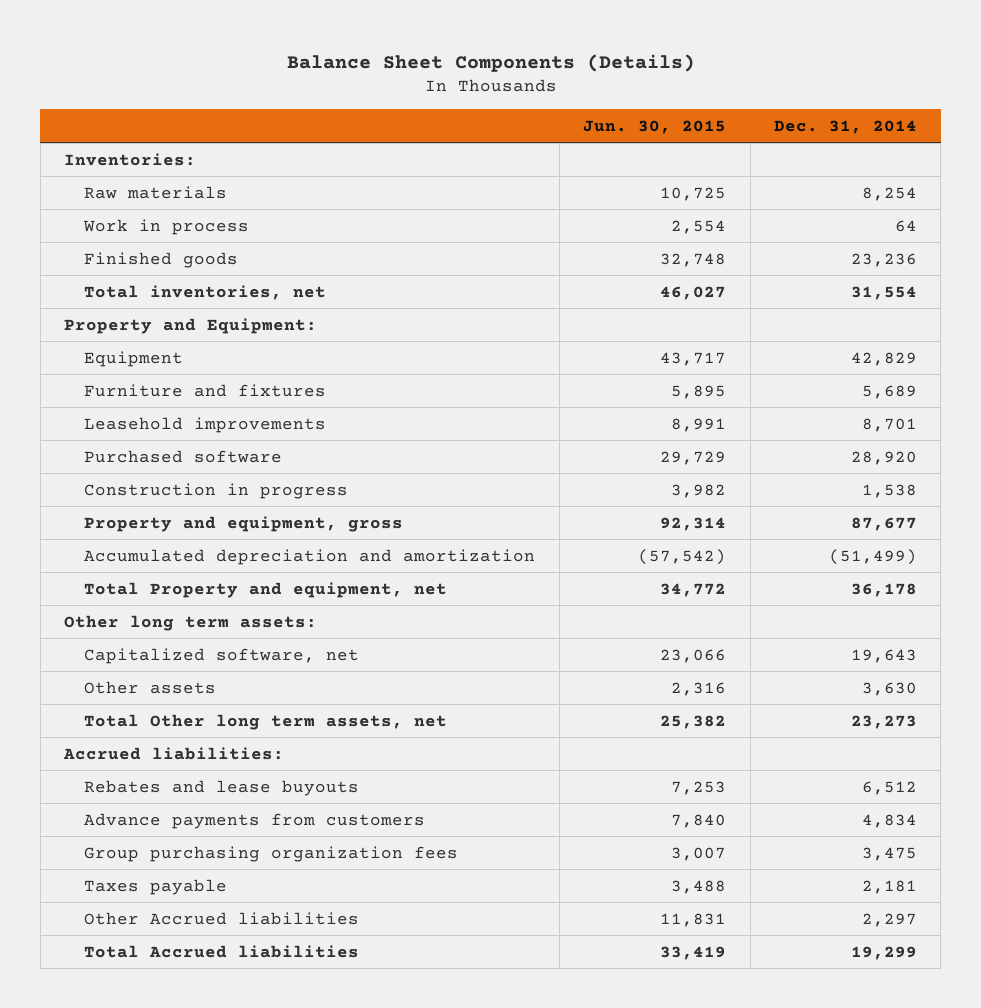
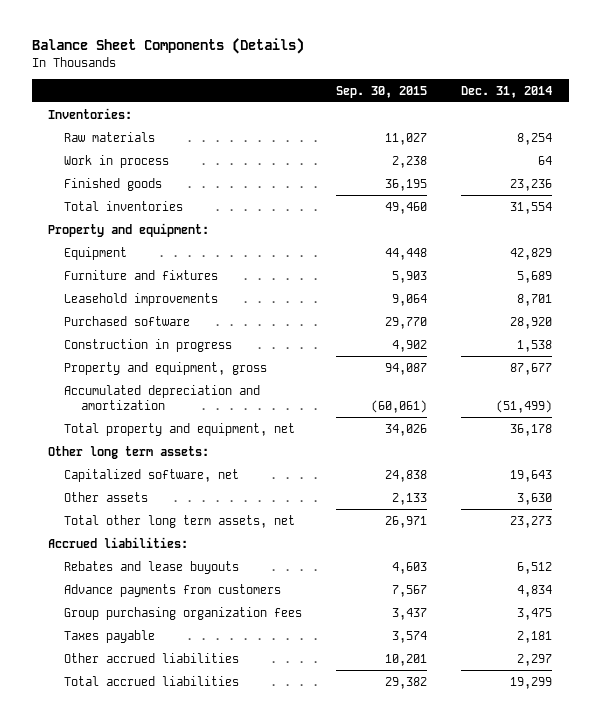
[583,119,727,134] Jun. 30, 2015 -> none
none -> [336,85,428,98] Sep. 30, 2015
[84,284,327,300] Total inventories, net -> [64,200,184,211] Total inventories
[64,317,318,334] Property and Equipment: -> [48,222,210,237] Property and equipment:
[84,581,448,598] Total Property and equipment, net -> [64,422,296,436] Total property and equipment, net
[84,713,448,730] Total Other long term assets, net -> [64,514,296,528] Total other long term assets, net
[84,911,360,925] Other Accrued liabilities -> [64,652,240,663] Other accrued liabilities
[84,944,360,958] Total Accrued liabilities -> [64,675,240,686] Total accrued liabilities

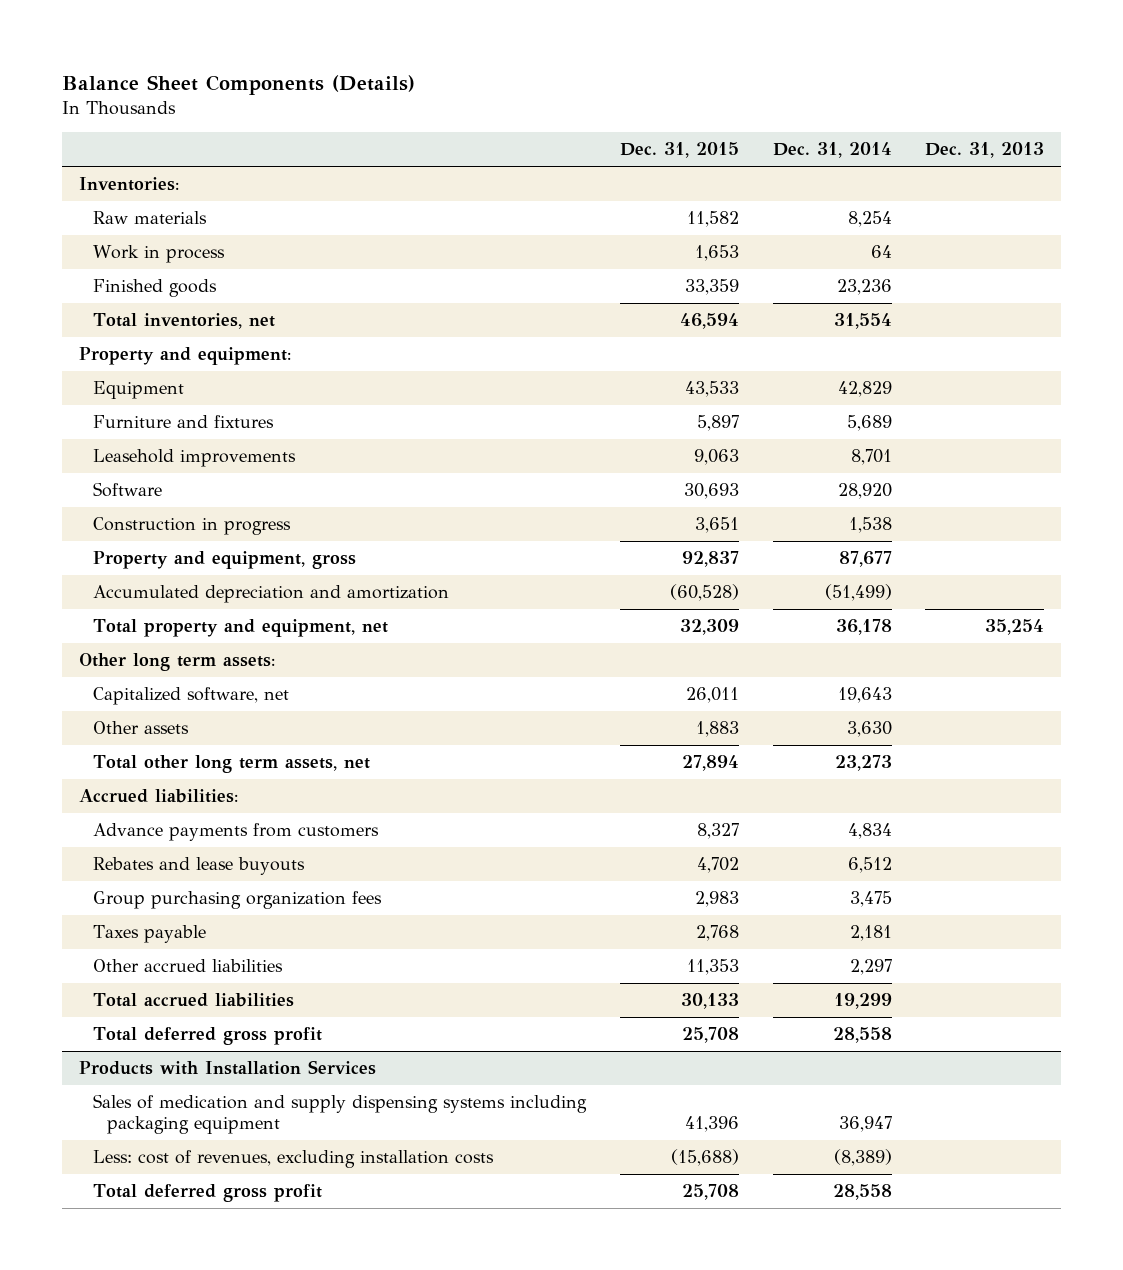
[336,85,428,98] Sep. 30, 2015 -> none
none -> [619,142,739,159] Dec. 31, 2015
none -> [925,142,1045,159] Dec. 31, 2013
[64,200,184,211] Total inventories -> [92,313,275,330] Total inventories, net
[64,315,191,326] Purchased software -> [92,482,162,498] Software
[64,560,240,574] Rebates and lease buyouts -> [92,857,305,876] Rebates and lease buyouts
none -> [92,1027,322,1046] Total deferred gross profit
none -> [78,1060,376,1076] Products with Installation Services
none -> [92,1094,587,1135] Sales of medication and supply dispensing systems including packaging equipment
none -> [92,1150,494,1169] Less: cost of revenues, excluding installation costs
none -> [92,1184,322,1203] Total deferred gross profit

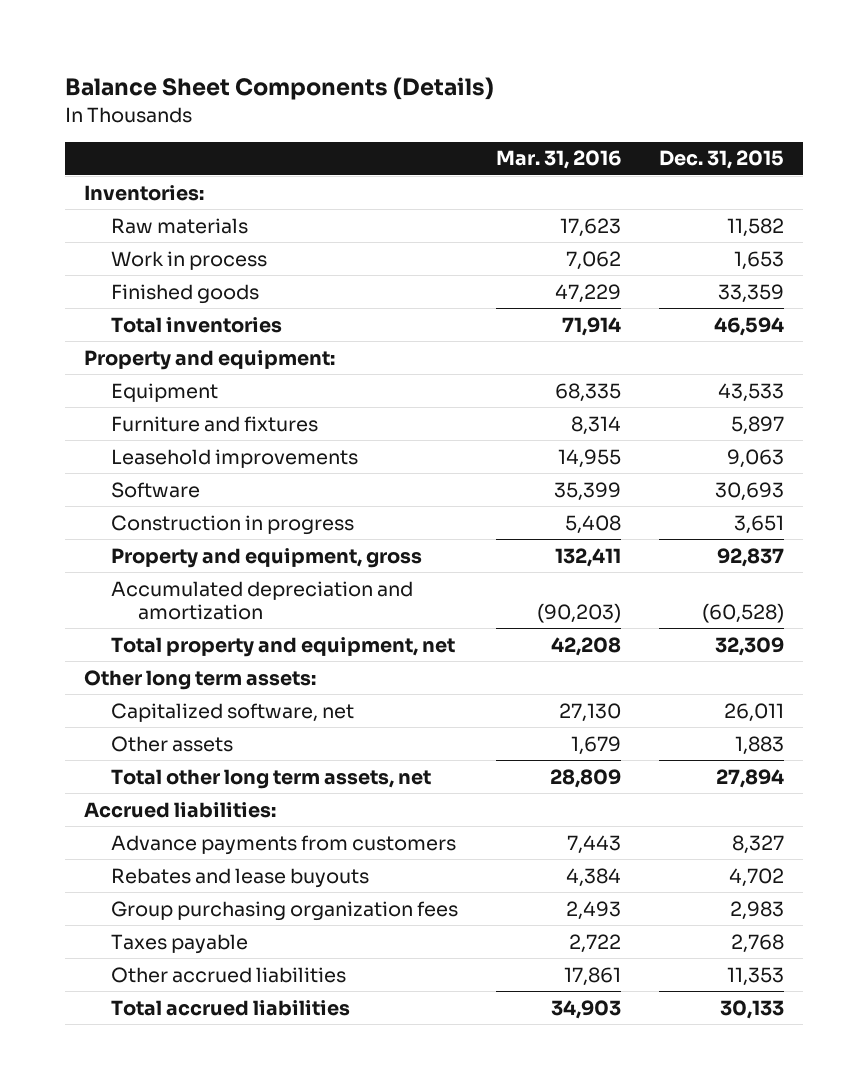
[772,142,892,159] Dec. 31, 2014 -> none
[925,142,1045,159] Dec. 31, 2013 -> none
none -> [495,150,621,170] Mar. 31, 2016
[92,313,275,330] Total inventories, net -> [110,316,282,333] Total inventories
[92,1027,322,1046] Total deferred gross profit -> none
[78,1060,376,1076] Products with Installation Services -> none
[92,1094,587,1135] Sales of medication and supply dispensing systems including packaging equipment -> none
[92,1150,494,1169] Less: cost of revenues, excluding installation costs -> none
[92,1184,322,1203] Total deferred gross profit -> none

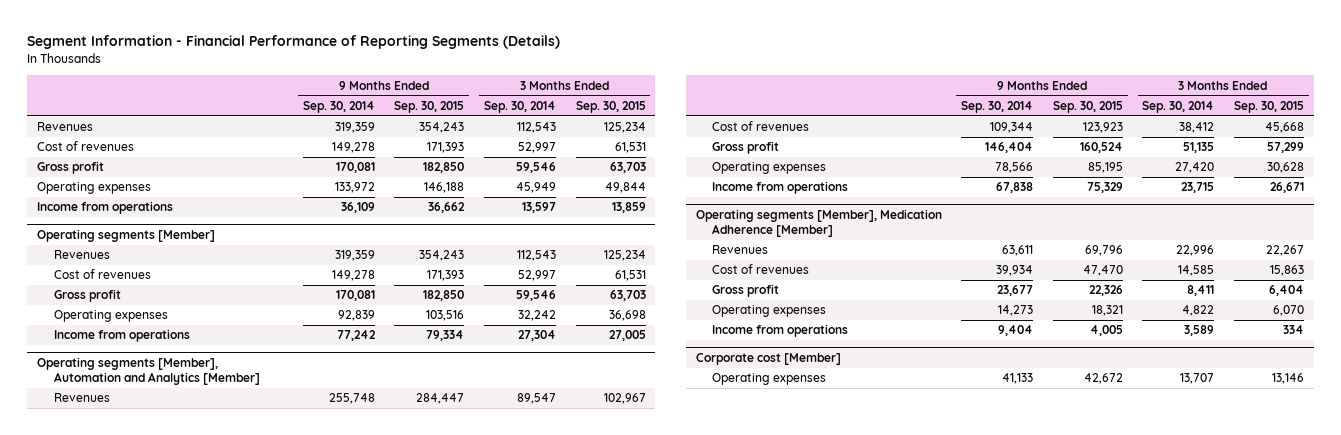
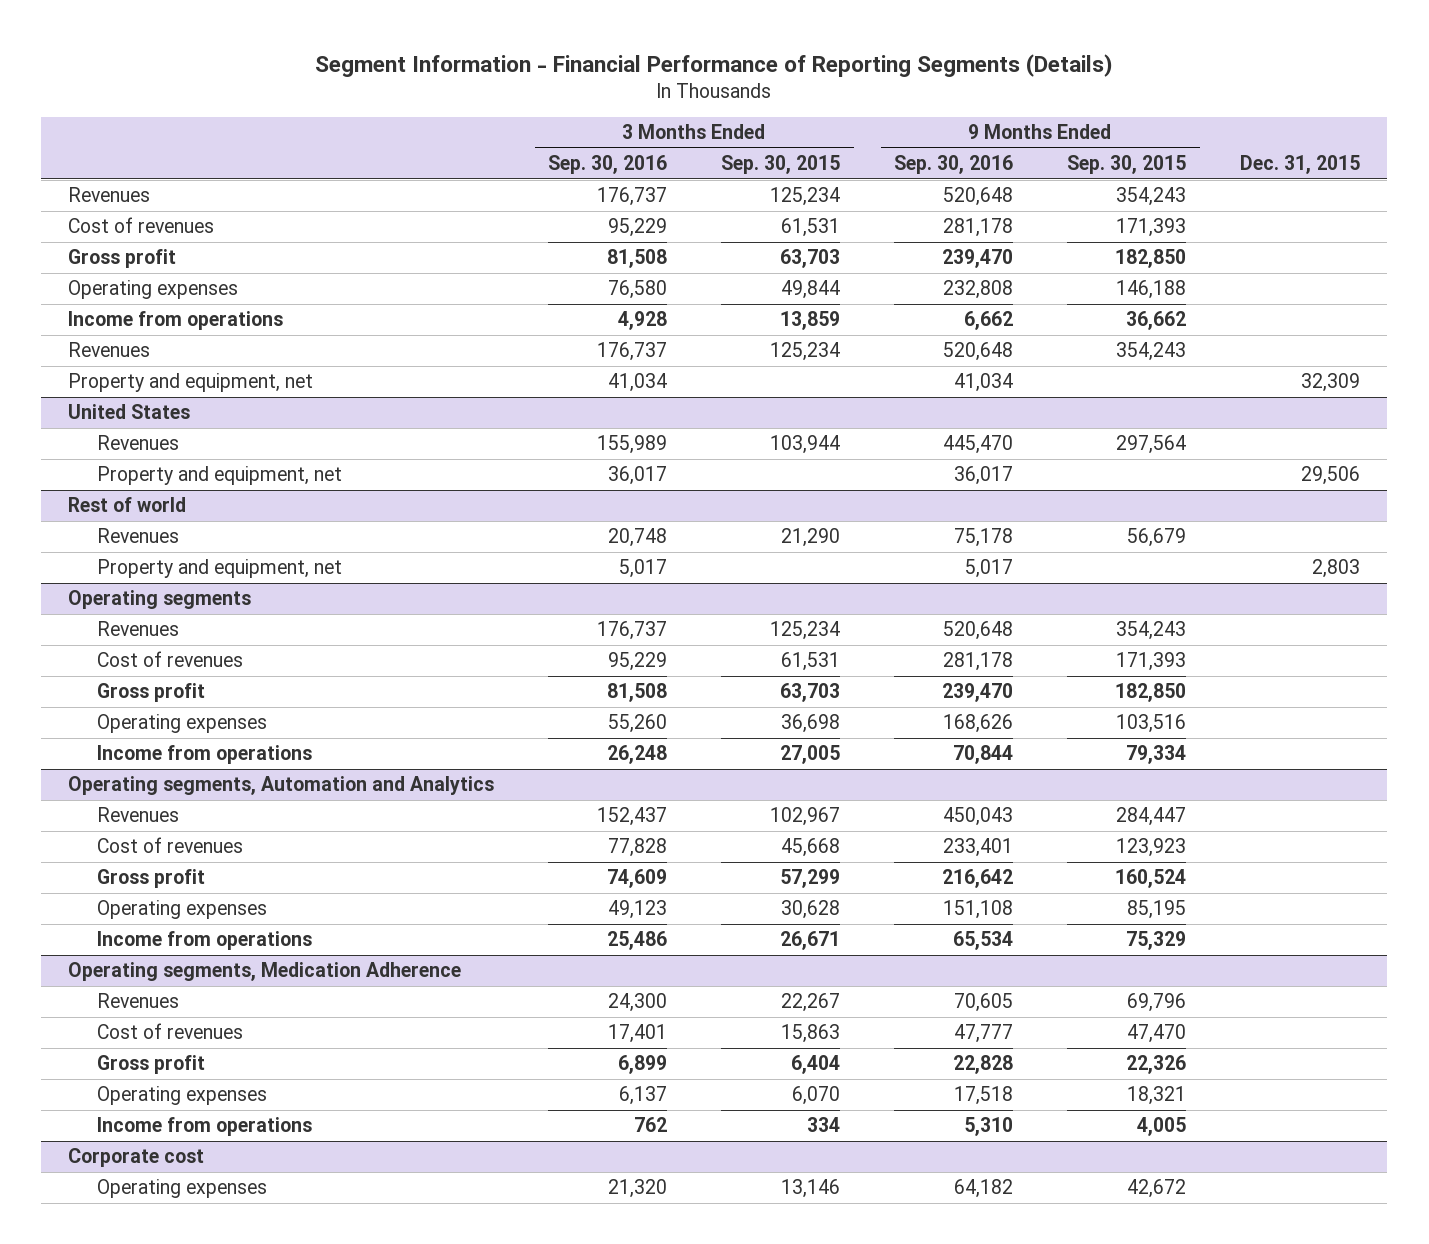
[302,100,375,113] Sep. 30, 2014 -> none
[483,100,556,113] Sep. 30, 2014 -> none
none -> [548,154,668,174] Sep. 30, 2016
none -> [894,154,1014,174] Sep. 30, 2016
none -> [1240,154,1361,174] Dec. 31, 2015
[37,229,216,243] Operating segments [Member] -> none
none -> [68,373,314,393] Property and equipment, net
none -> [68,404,191,420] United States
none -> [96,435,179,451] Revenues
none -> [96,466,342,486] Property and equipment, net
none -> [68,497,187,513] Rest of world
none -> [96,528,179,544] Revenues
none -> [96,559,342,579] Property and equipment, net
none -> [68,590,252,610] Operating segments
none -> [96,621,179,637] Revenues
[37,357,260,386] Operating segments [Member], Automation and Analytics [Member] -> [68,776,495,796] Operating segments, Automation and Analytics
[695,209,942,238] Operating segments [Member], Medication Adherence [Member] -> [68,962,462,982] Operating segments, Medication Adherence
[695,353,841,366] Corporate cost [Member] -> [68,1148,205,1168] Corporate cost

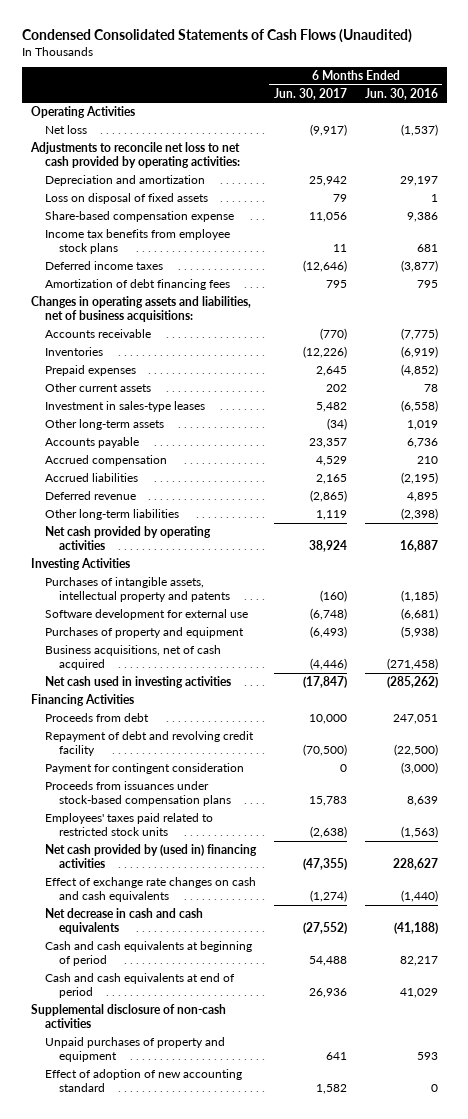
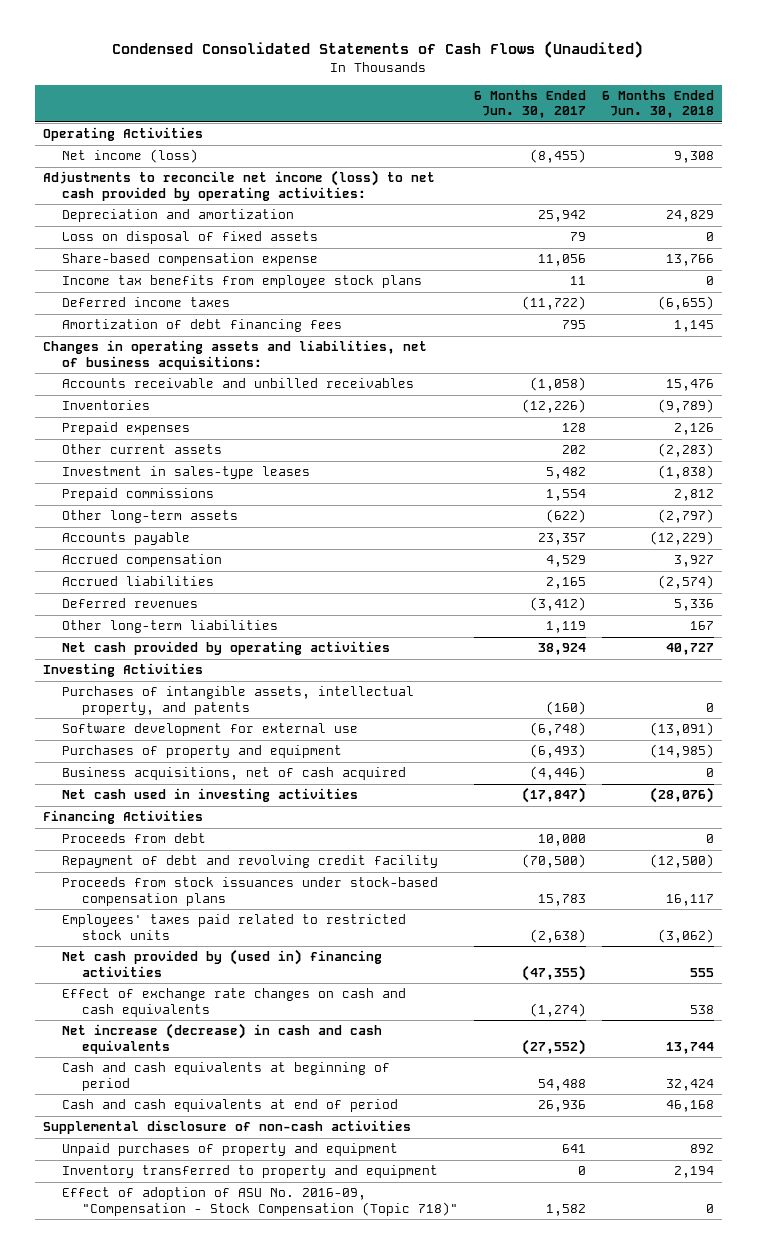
[364,87,438,100] Jun. 30, 2016 -> none
none -> [601,89,714,119] 6 Months Ended Jun. 30, 2018
[44,124,87,134] Net loss -> [62,149,199,164] Net income (loss)
[309,123,347,136] (9,917) -> [529,149,586,164] (8,455)
[29,141,240,169] Adjustments to reconcile net loss to net cash provided by operating activities: -> [42,170,435,201] Adjustments to reconcile net income (loss) to net cash provided by operating activities:
[302,259,347,272] (12,646) -> [521,296,586,311] (11,722)
[44,328,151,338] Accounts receivable -> [62,378,415,389] Accounts receivable and unbilled receivables
[319,327,347,340] (770) -> [529,377,586,392] (1,058)
[315,365,347,376] 2,645 -> [561,423,586,433] 128
none -> [62,488,215,502] Prepaid commissions
[326,417,347,430] (34) -> [545,509,586,524] (622)
[44,490,136,500] Deferred revenue -> none
none -> [62,598,199,609] Deferred revenues
[44,576,231,603] Purchases of intangible assets, intellectual property and patents -> [62,686,415,715] Purchases of intangible assets, intellectual property, and patents
[44,762,244,774] Payment for contingent consideration -> none
[44,780,232,807] Proceeds from issuances under stock-based compensation plans -> [62,877,439,906] Proceeds from stock issuances under stock-based compensation plans
[44,907,203,935] Net decrease in cash and cash equivalents -> [62,1023,383,1054] Net increase (decrease) in cash and cash equivalents
none -> [62,1165,439,1179] Inventory transferred to property and equipment
[44,1068,242,1093] Effect of adoption of new accounting standard -> [62,1187,458,1216] Effect of adoption of ASU No. 2016-09, "Compensation - Stock Compensation (Topic 718)"

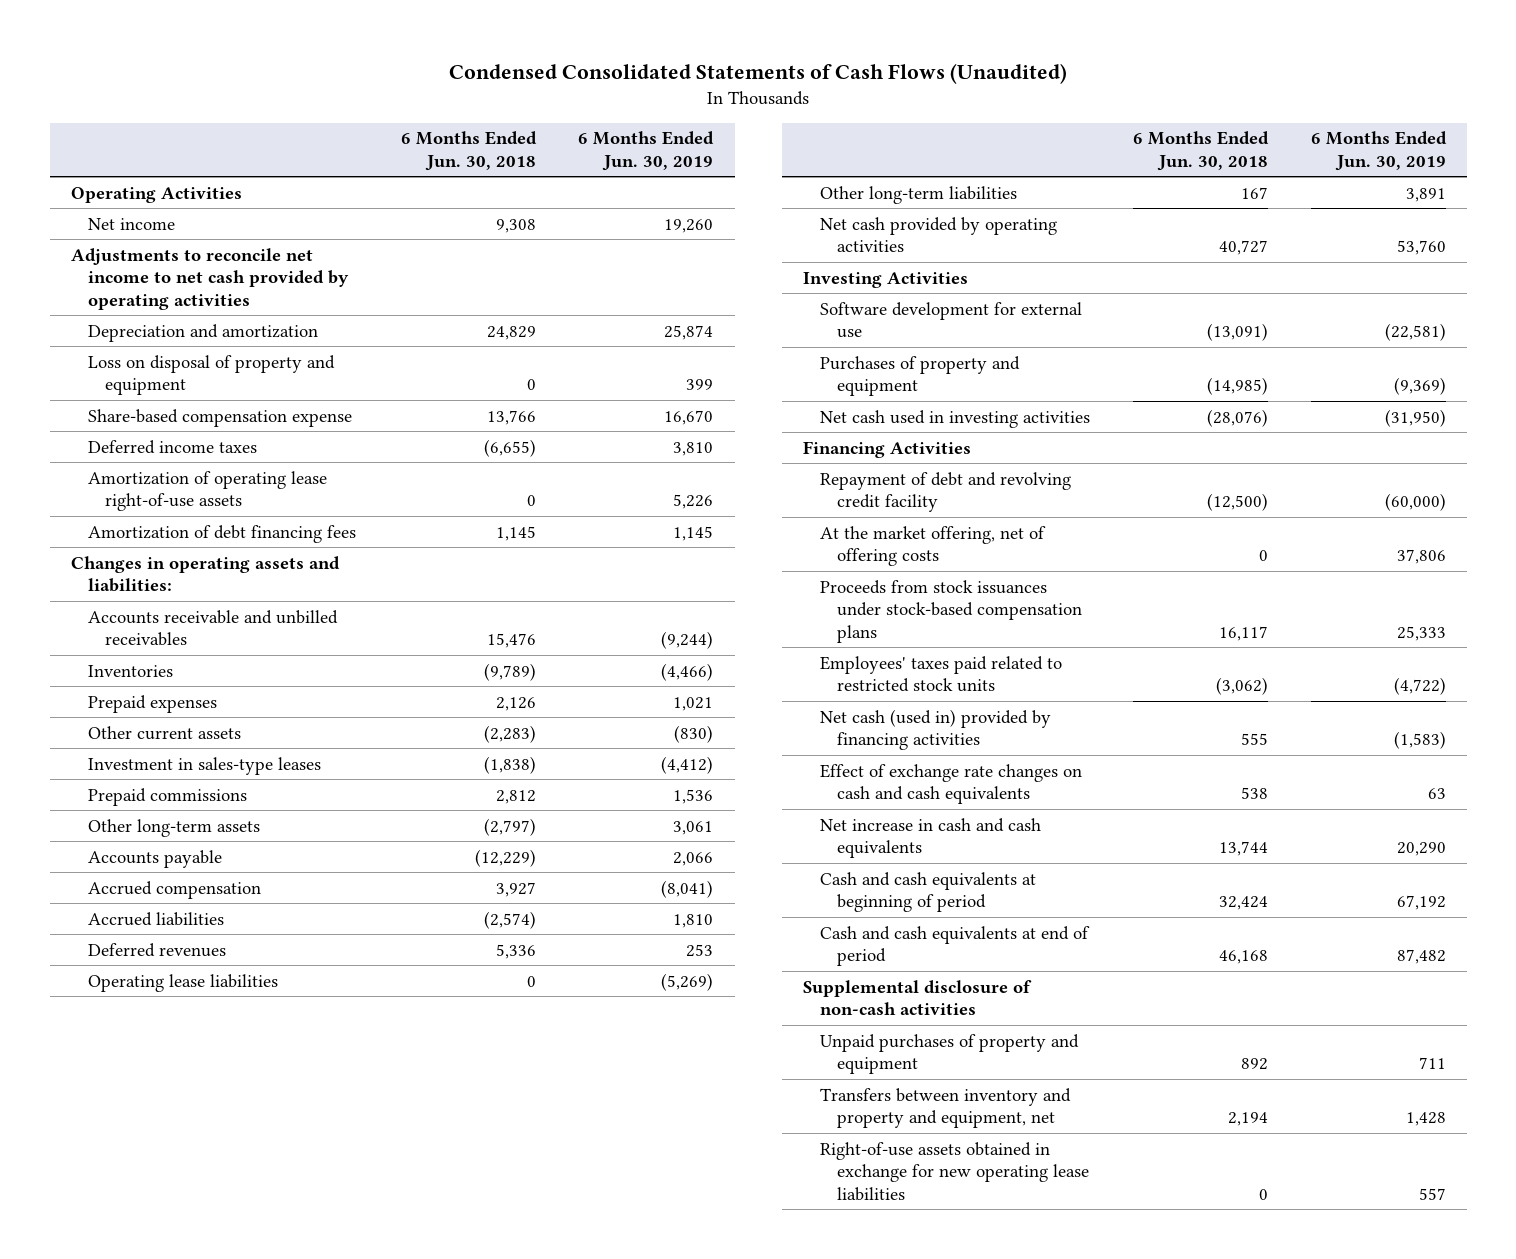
[473,89,586,119] 6 Months Ended Jun. 30, 2017 -> none
none -> [578,131,715,171] 6 Months Ended Jun. 30, 2019
[62,149,199,164] Net income (loss) -> [87,217,175,230] Net income
[42,170,435,201] Adjustments to reconcile net income (loss) to net cash provided by operating activities: -> [70,247,349,310] Adjustments to reconcile net income to net cash provided by operating activities
[62,231,319,245] Loss on disposal of fixed assets -> [87,354,335,396] Loss on disposal of property and equipment
[62,275,423,289] Income tax benefits from employee stock plans -> none
none -> [87,470,327,512] Amortization of operating lease right-of-use assets
[42,340,427,370] Changes in operating assets and liabilities, net of business acquisitions: -> [70,555,340,593] Changes in operating assets and liabilities:
none -> [87,973,278,992] Operating lease liabilities
[62,686,415,715] Purchases of intangible assets, intellectual property, and patents -> none
[62,767,407,781] Business acquisitions, net of cash acquired -> none
[62,833,207,844] Proceeds from debt -> none
none -> [819,525,1046,567] At the market offering, net of offering costs
[62,949,383,977] Net cash provided by (used in) financing activities -> [819,708,1051,751] Net cash (used in) provided by financing activities
[62,1023,383,1054] Net increase (decrease) in cash and cash equivalents -> [819,817,1041,859] Net increase in cash and cash equivalents
[62,1187,458,1216] Effect of adoption of ASU No. 2016-09, "Compensation - Stock Compensation (Topic 718)" -> none
[62,1165,439,1179] Inventory transferred to property and equipment -> [819,1087,1071,1129] Transfers between inventory and property and equipment, net
none -> [819,1141,1089,1201] Right-of-use assets obtained in exchange for new operating lease liabilities

